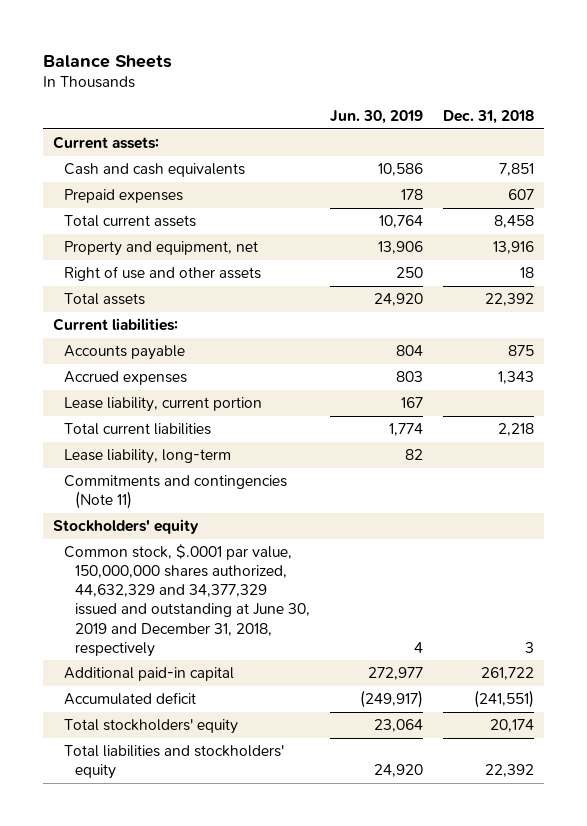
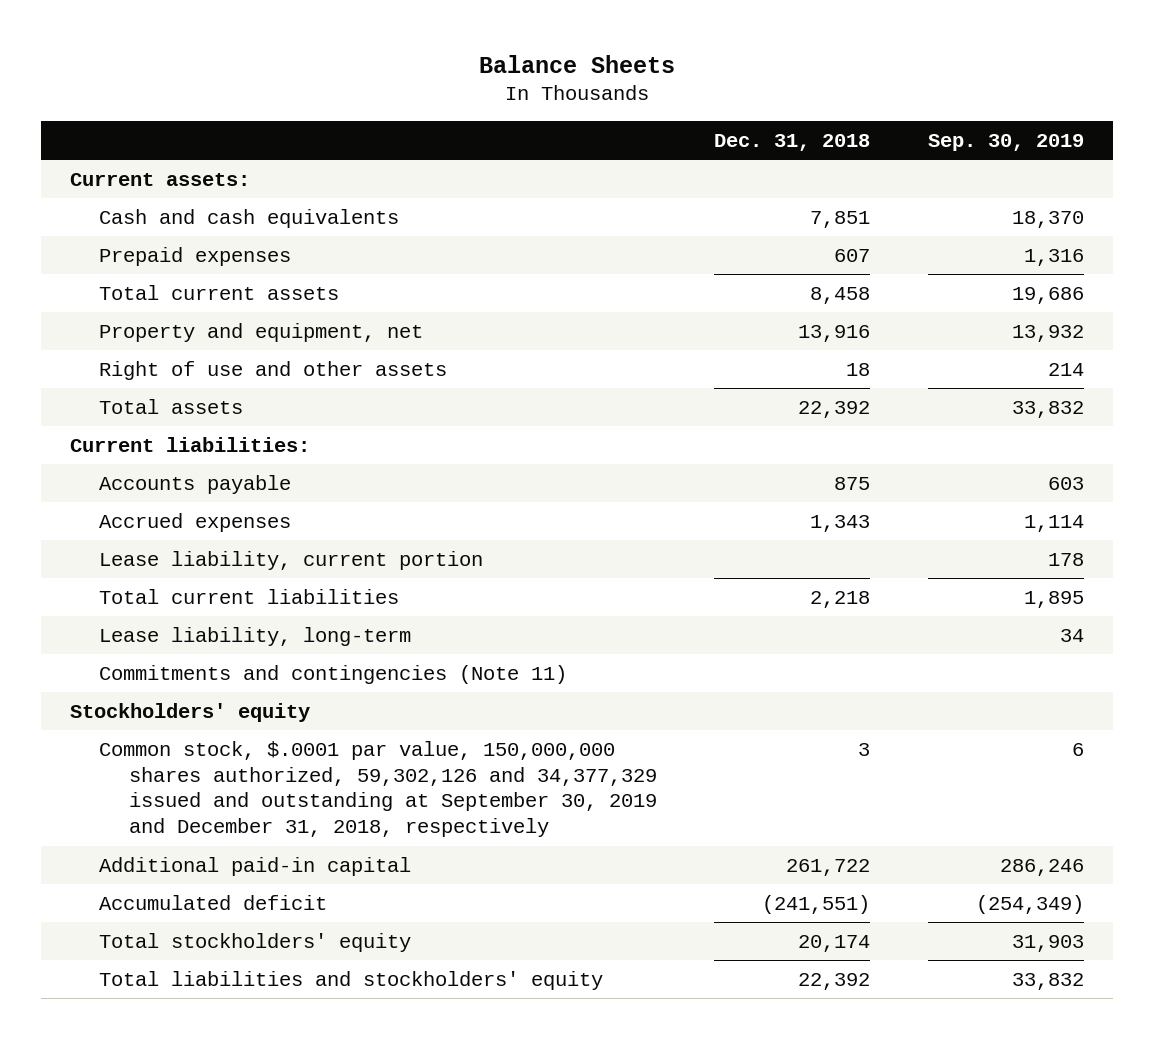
[329,110,423,125] Jun. 30, 2019 -> none
none -> [927,133,1084,151] Sep. 30, 2019
[63,544,310,657] Common stock, $.0001 par value, 150,000,000 shares authorized, 44,632,329 and 34,377,329 issued and outstanding at June 30, 2019 and December 31, 2018, respectively -> [99,740,657,838] Common stock, $.0001 par value, 150,000,000 shares authorized, 59,302,126 and 34,377,329 issued and outstanding at September 30, 2019 and December 31, 2018, respectively

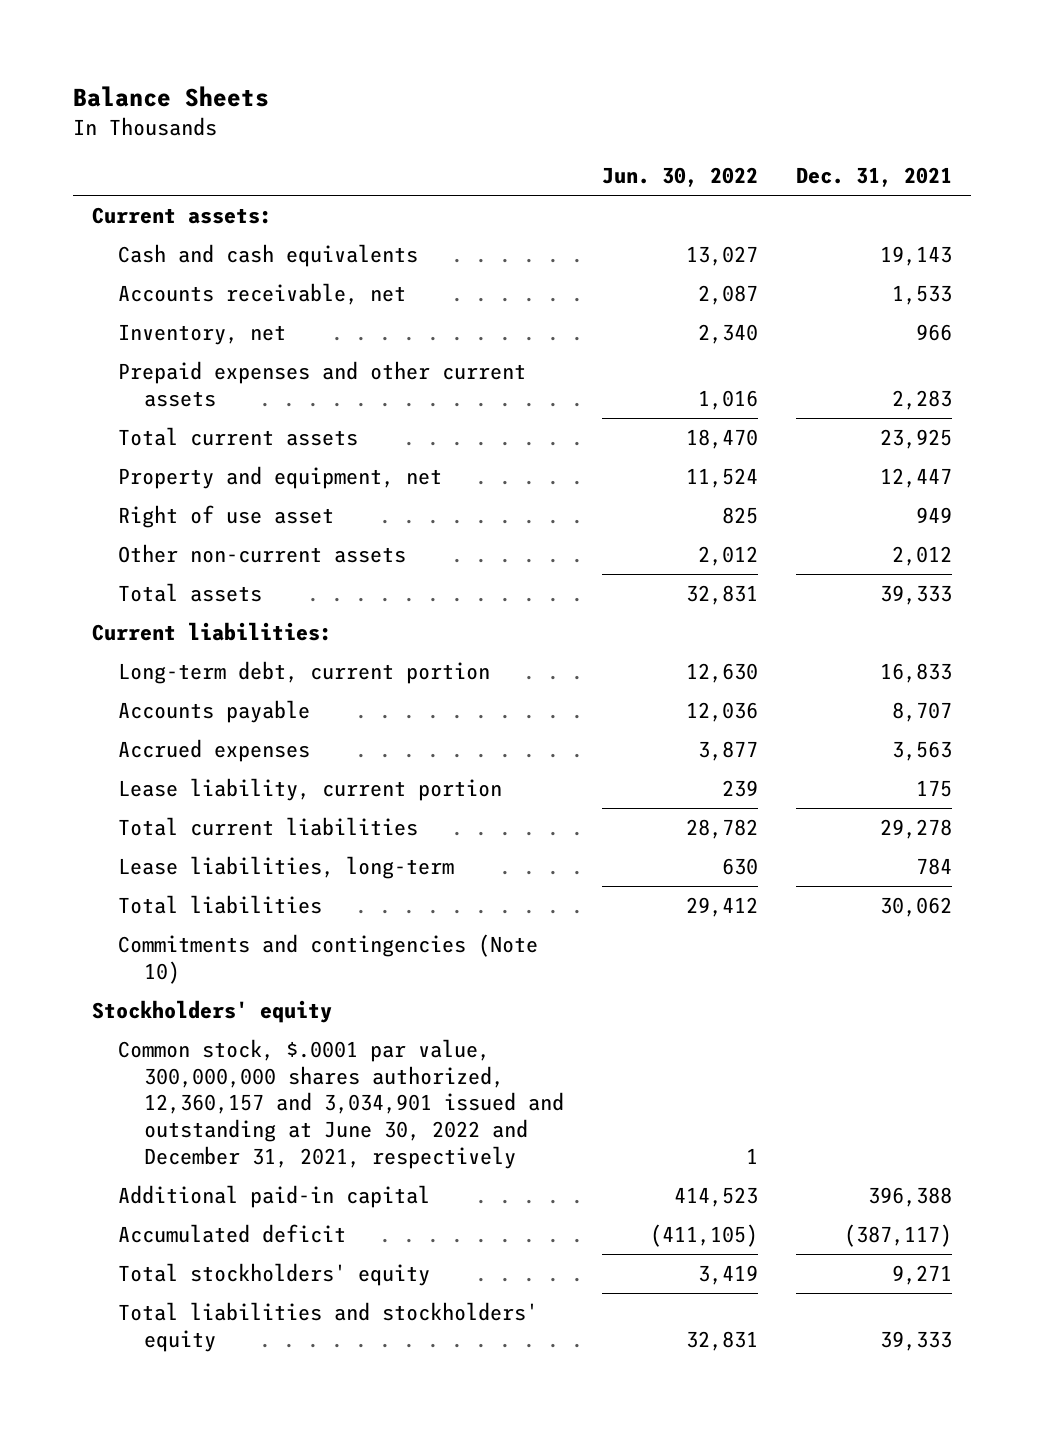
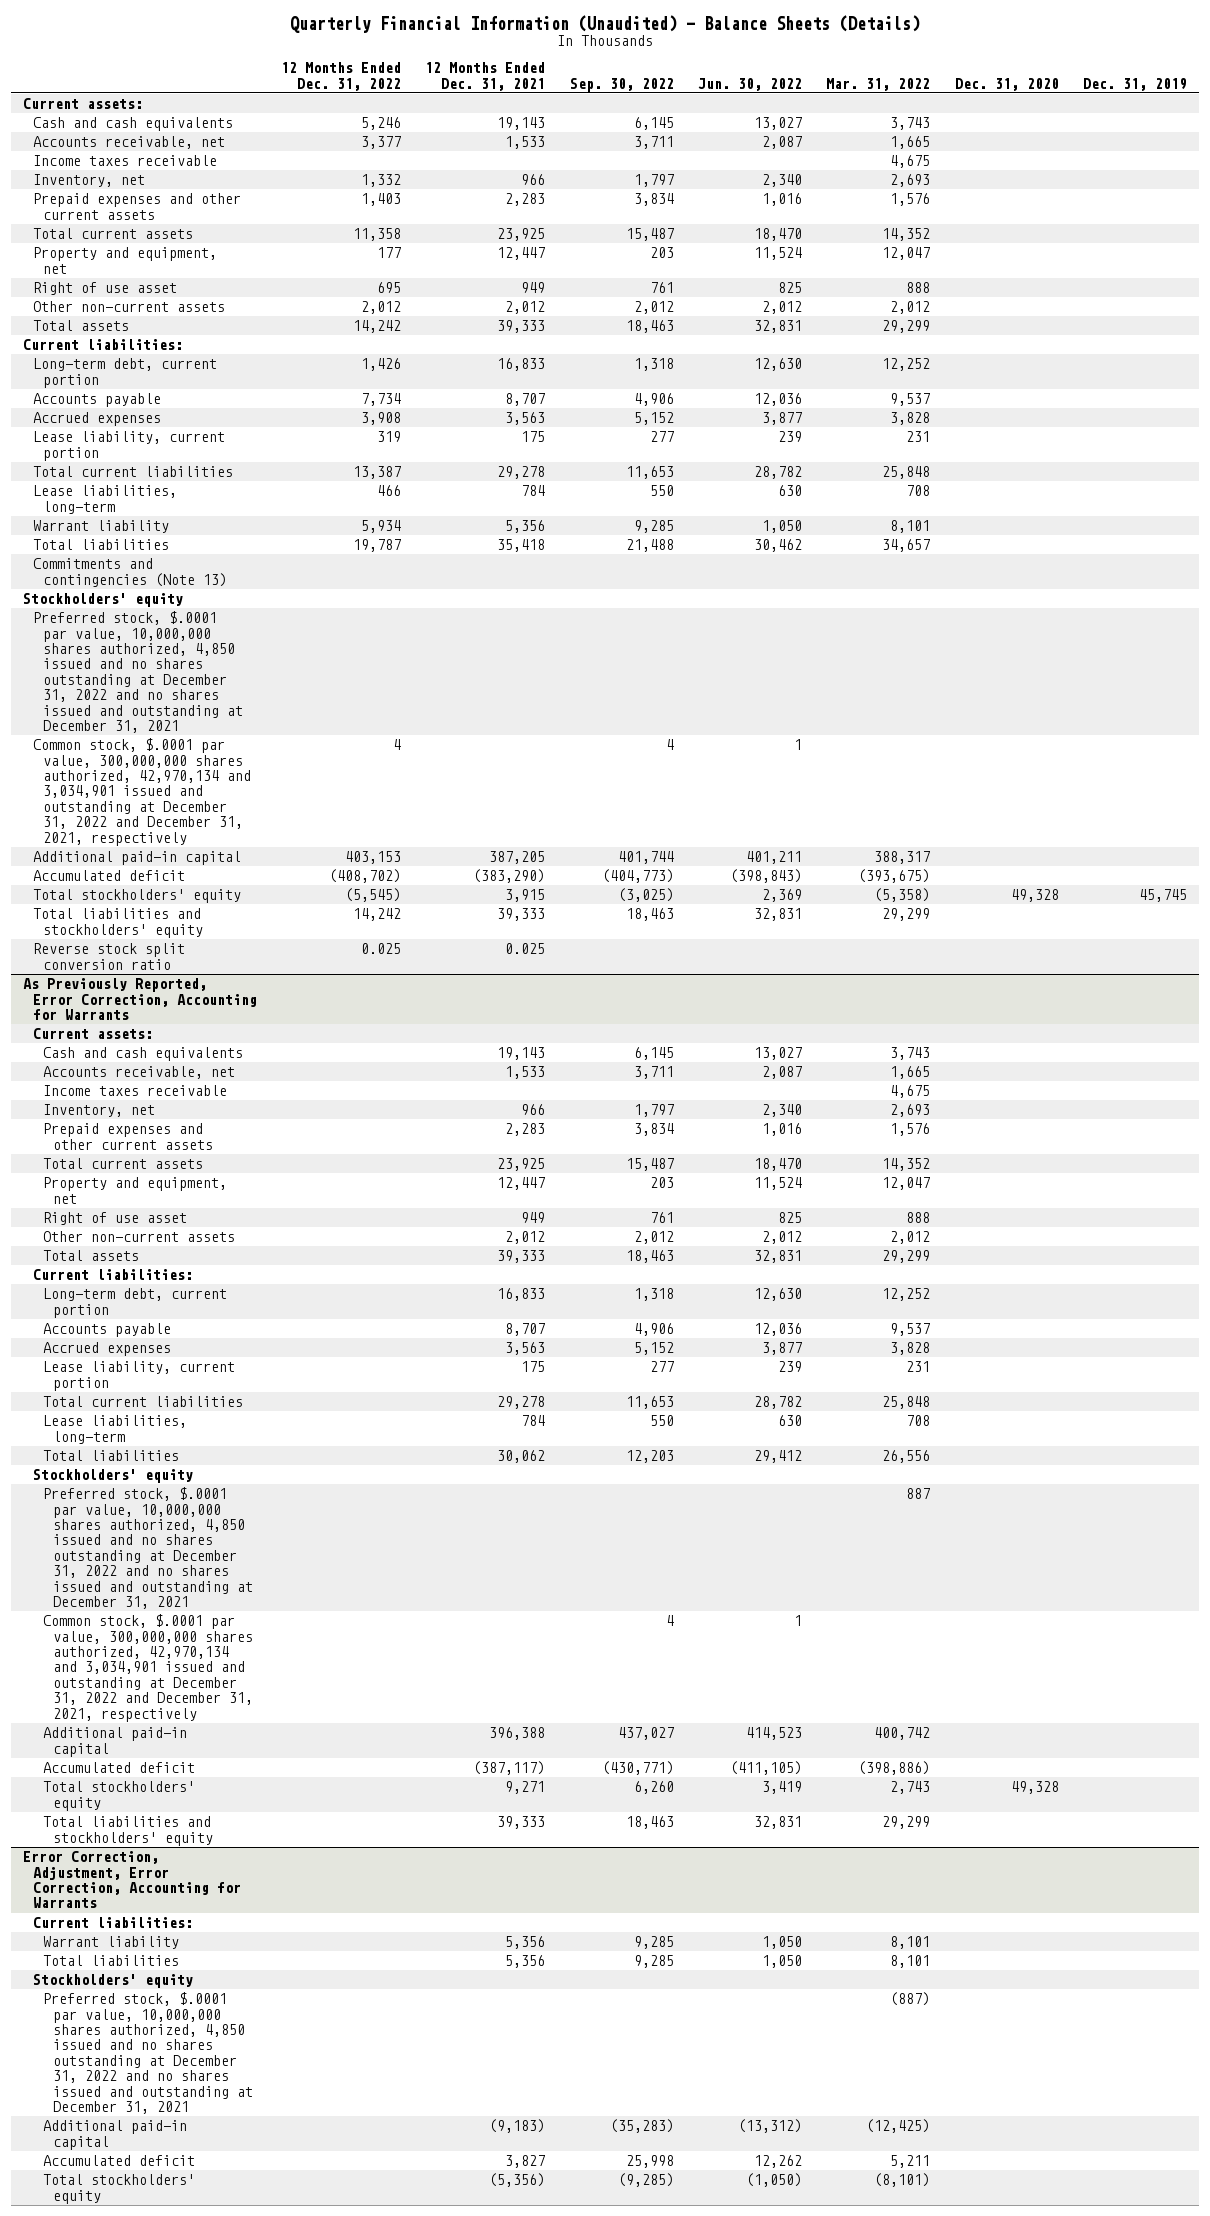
[72,85,269,107] Balance Sheets -> [289,14,920,33] Quarterly Financial Information (Unaudited) - Balance Sheets (Details)
[796,166,953,187] Dec. 31, 2021 -> none
none -> [281,62,402,91] 12 Months Ended Dec. 31, 2022
none -> [425,62,546,91] 12 Months Ended Dec. 31, 2021
none -> [569,77,674,92] Sep. 30, 2022
none -> [826,77,931,91] Mar. 31, 2022
none -> [954,77,1059,91] Dec. 31, 2020
none -> [1082,77,1187,91] Dec. 31, 2019
none -> [32,155,217,167] Income taxes receivable
none -> [32,520,169,534] Warrant liability
none -> [32,539,169,551] Total liabilities
none -> [32,558,227,587] Commitments and contingencies (Note 13)
none -> [23,593,184,608] Stockholders' equity
none -> [32,611,243,734] Preferred stock, $.0001 par value, 10,000,000 shares authorized, 4,850 issued and no shares outstanding at December 31, 2022 and no shares issued and outstanding at December 31, 2021
none -> [32,738,251,846] Common stock, $.0001 par value, 300,000,000 shares authorized, 42,970,134 and 3,034,901 issued and outstanding at December 31, 2022 and December 31, 2021, respectively
none -> [32,851,241,866] Additional paid-in capital
none -> [32,870,185,882] Accumulated deficit
none -> [32,889,241,904] Total stockholders' equity
none -> [32,908,203,938] Total liabilities and stockholders' equity
none -> [32,943,185,970] Reverse stock split conversion ratio
none -> [23,978,257,1021] As Previously Reported, Error Correction, Accounting for Warrants
none -> [32,1028,153,1040] Current assets:
none -> [42,1047,243,1062] Cash and cash equivalents
none -> [42,1066,235,1080] Accounts receivable, net
none -> [42,1085,227,1097] Income taxes receivable
none -> [42,1104,155,1118] Inventory, net
none -> [42,1123,213,1150] Prepaid expenses and other current assets
none -> [42,1158,203,1170] Total current assets
none -> [42,1177,227,1204] Property and equipment, net
none -> [42,1212,187,1226] Right of use asset
none -> [42,1231,235,1243] Other non-current assets
none -> [42,1250,139,1262] Total assets
none -> [32,1269,193,1281] Current liabilities:
none -> [42,1288,227,1318] Long-term debt, current portion
none -> [42,1323,171,1338] Accounts payable
none -> [42,1342,171,1357] Accrued expenses
none -> [42,1361,235,1391] Lease liability, current portion
none -> [42,1396,243,1408] Total current liabilities
none -> [42,1415,187,1444] Lease liabilities, long-term
[118,934,539,984] Commitments and contingencies (Note 10) -> none
none -> [42,1487,253,1610] Preferred stock, $.0001 par value, 10,000,000 shares authorized, 4,850 issued and no shares outstanding at December 31, 2022 and no shares issued and outstanding at December 31, 2021
[118,1039,565,1169] Common stock, $.0001 par value, 300,000,000 shares authorized, 12,360,157 and 3,034,901 issued and outstanding at June 30, 2022 and December 31, 2021, respectively -> [42,1614,253,1722] Common stock, $.0001 par value, 300,000,000 shares authorized, 42,970,134 and 3,034,901 issued and outstanding at December 31, 2022 and December 31, 2021, respectively
none -> [23,1851,241,1909] Error Correction, Adjustment, Error Correction, Accounting for Warrants
none -> [32,1917,193,1929] Current liabilities:
none -> [42,1936,179,1950] Warrant liability
none -> [42,1955,179,1967] Total liabilities
none -> [32,1974,193,1989] Stockholders' equity
none -> [42,1992,253,2115] Preferred stock, $.0001 par value, 10,000,000 shares authorized, 4,850 issued and no shares outstanding at December 31, 2022 and no shares issued and outstanding at December 31, 2021
none -> [42,2120,187,2150] Additional paid-in capital
none -> [42,2155,195,2167] Accumulated deficit
none -> [42,2174,195,2204] Total stockholders' equity

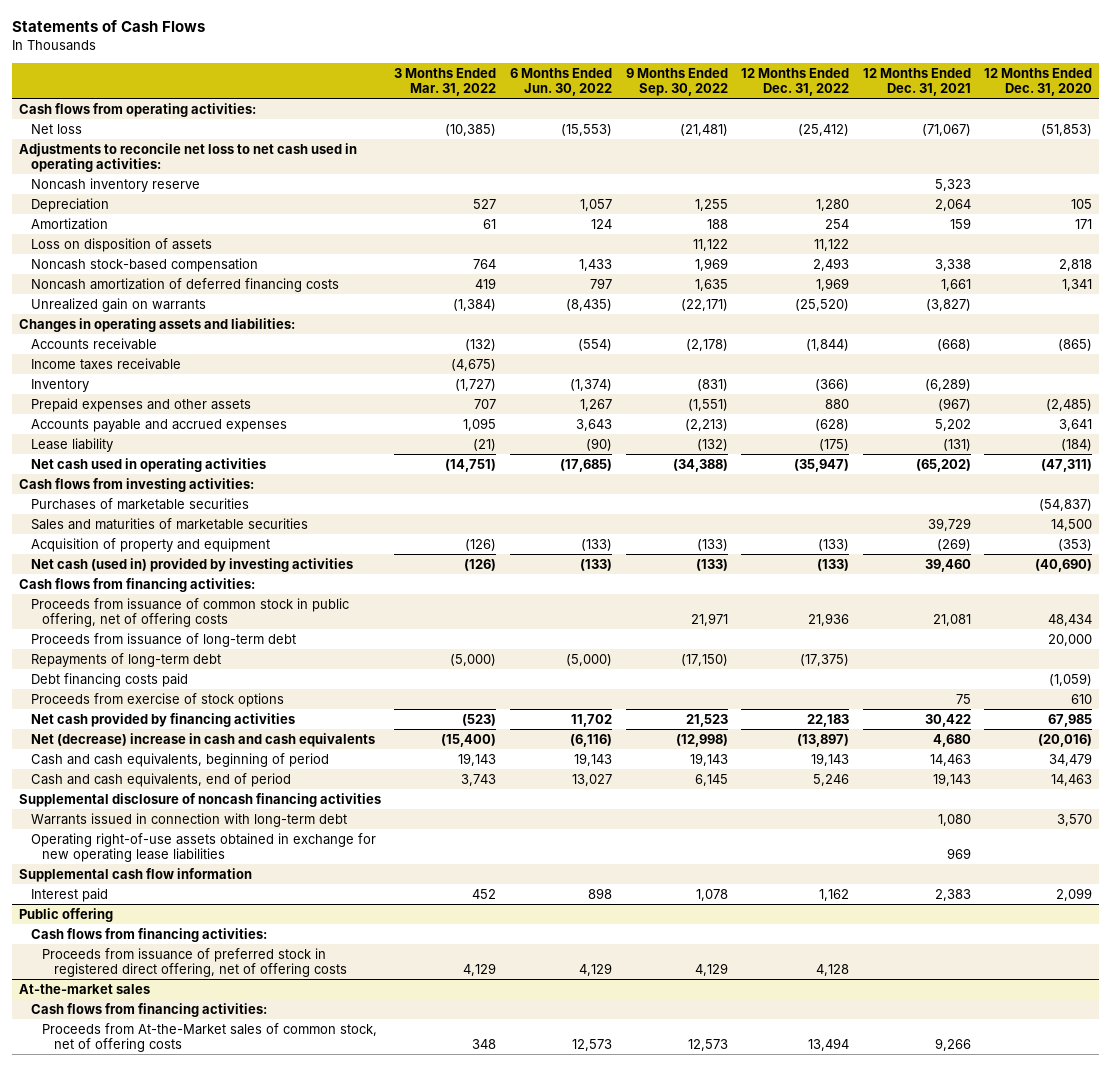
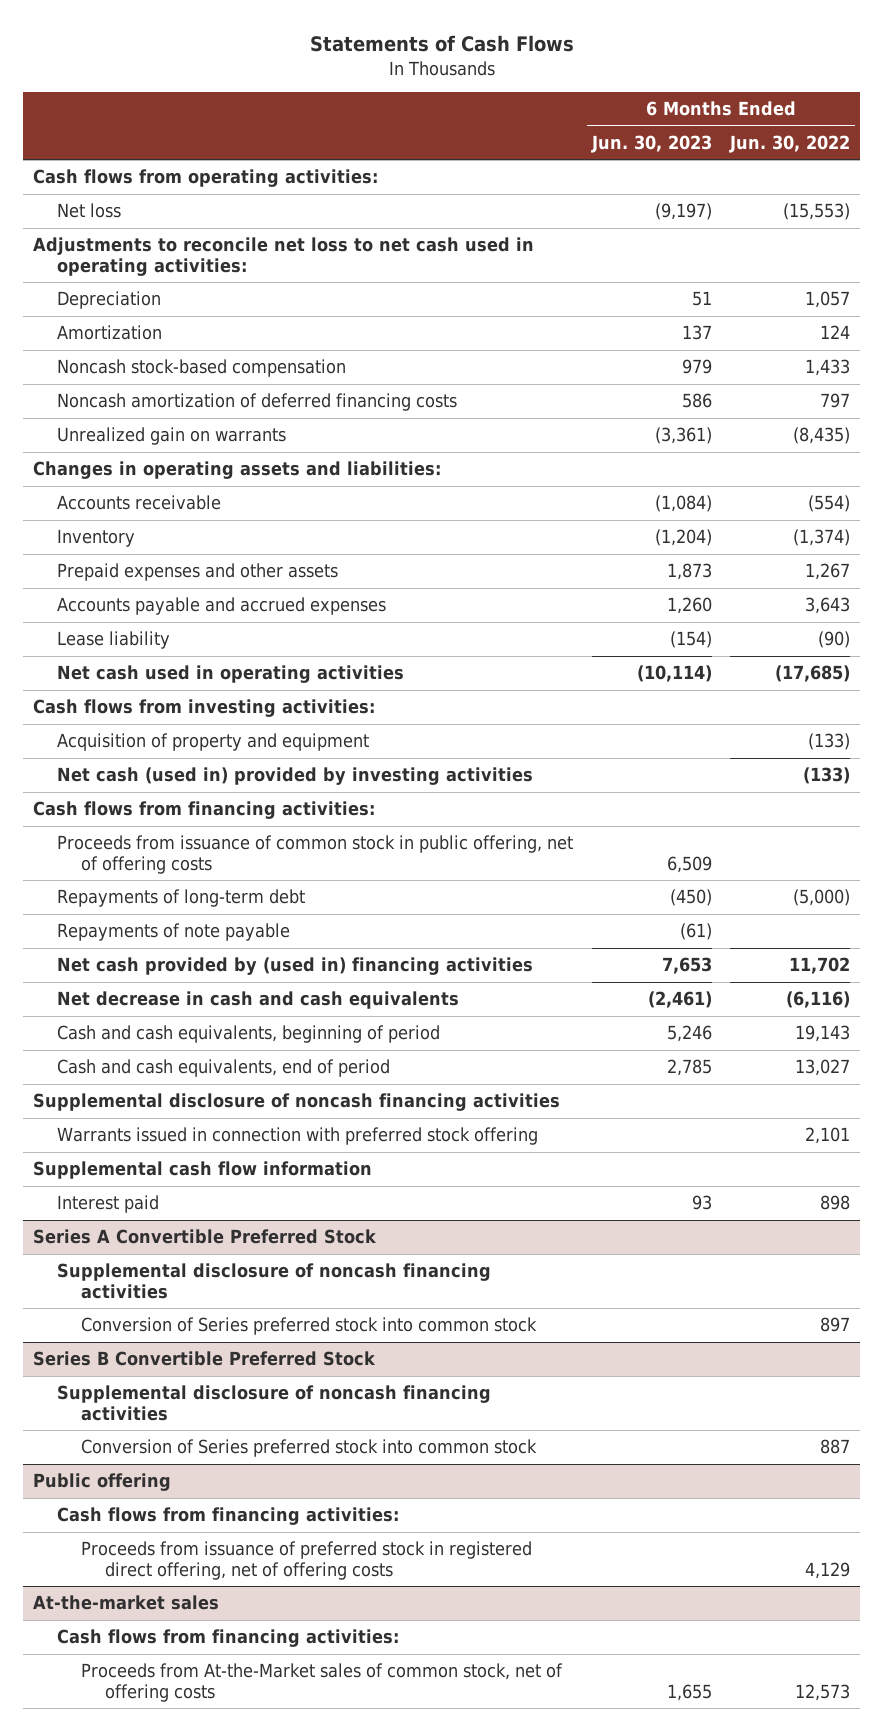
[394,67,497,96] 3 Months Ended Mar. 31, 2022 -> none
[625,67,728,96] 9 Months Ended Sep. 30, 2022 -> none
[741,67,850,96] 12 Months Ended Dec. 31, 2022 -> none
[862,67,971,96] 12 Months Ended Dec. 31, 2021 -> none
[984,67,1093,96] 12 Months Ended Dec. 31, 2020 -> none
none -> [590,134,712,153] Jun. 30, 2023
[30,177,200,192] Noncash inventory reserve -> none
[30,237,212,252] Loss on disposition of assets -> none
[30,357,181,370] Income taxes receivable -> none
[30,497,249,510] Purchases of marketable securities -> none
[30,517,308,530] Sales and maturities of marketable securities -> none
[30,632,296,647] Proceeds from issuance of long-term debt -> none
[30,672,188,687] Debt financing costs paid -> none
[30,692,284,707] Proceeds from exercise of stock options -> none
none -> [56,923,290,942] Repayments of note payable
[30,712,295,727] Net cash provided by financing activities -> [56,957,533,976] Net cash provided by (used in) financing activities
[30,732,375,747] Net (decrease) increase in cash and cash equivalents -> [56,991,459,1010] Net decrease in cash and cash equivalents
[30,812,347,827] Warrants issued in connection with long-term debt -> none
[30,832,376,862] Operating right-of-use assets obtained in exchange for new operating lease liabilities -> none
none -> [56,1127,538,1146] Warrants issued in connection with preferred stock offering
none -> [32,1229,377,1245] Series A Convertible Preferred Stock
none -> [56,1263,491,1299] Supplemental disclosure of noncash financing activities
none -> [81,1317,538,1336] Conversion of Series preferred stock into common stock
none -> [32,1351,376,1367] Series B Convertible Preferred Stock
none -> [56,1385,491,1421] Supplemental disclosure of noncash financing activities
none -> [81,1439,538,1458] Conversion of Series preferred stock into common stock

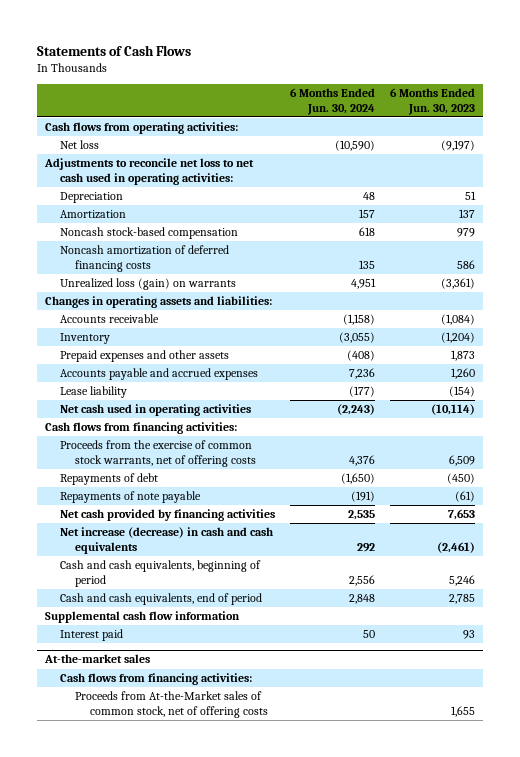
[729,134,851,153] Jun. 30, 2022 -> none
none -> [290,88,376,115] 6 Months Ended Jun. 30, 2024
[56,427,286,446] Unrealized gain on warrants -> [59,278,236,291] Unrealized loss (gain) on warrants
[32,699,375,718] Cash flows from investing activities: -> none
[56,733,369,752] Acquisition of property and equipment -> none
[56,767,533,786] Net cash (used in) provided by investing activities -> none
[56,835,573,874] Proceeds from issuance of common stock in public offering, net of offering costs -> [59,440,256,467] Proceeds from the exercise of common stock warrants, net of offering costs
[56,889,305,908] Repayments of long-term debt -> [59,473,158,486] Repayments of debt
[56,957,533,976] Net cash provided by (used in) financing activities -> [59,509,275,522] Net cash provided by financing activities
[56,991,459,1010] Net decrease in cash and cash equivalents -> [59,527,273,554] Net increase (decrease) in cash and cash equivalents
[32,1093,560,1112] Supplemental disclosure of noncash financing activities -> none
[56,1127,538,1146] Warrants issued in connection with preferred stock offering -> none
[32,1229,377,1245] Series A Convertible Preferred Stock -> none
[56,1263,491,1299] Supplemental disclosure of noncash financing activities -> none
[81,1317,538,1336] Conversion of Series preferred stock into common stock -> none
[32,1351,376,1367] Series B Convertible Preferred Stock -> none
[56,1385,491,1421] Supplemental disclosure of noncash financing activities -> none
[81,1439,538,1458] Conversion of Series preferred stock into common stock -> none
[32,1473,171,1492] Public offering -> none
[56,1507,399,1526] Cash flows from financing activities: -> none
[81,1541,533,1580] Proceeds from issuance of preferred stock in registered direct offering, net of offering costs -> none

